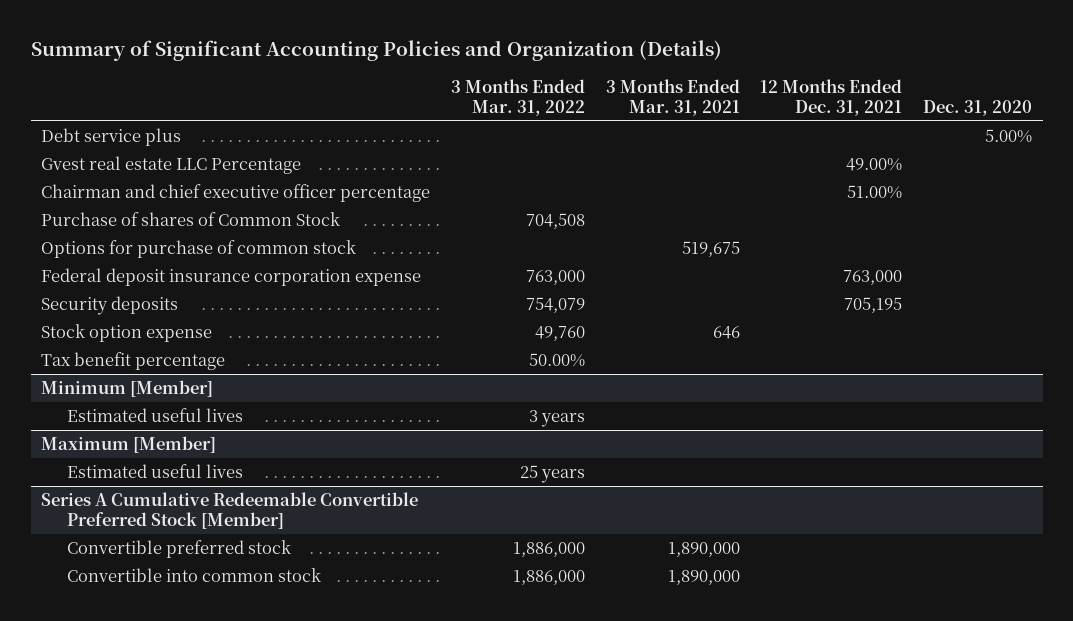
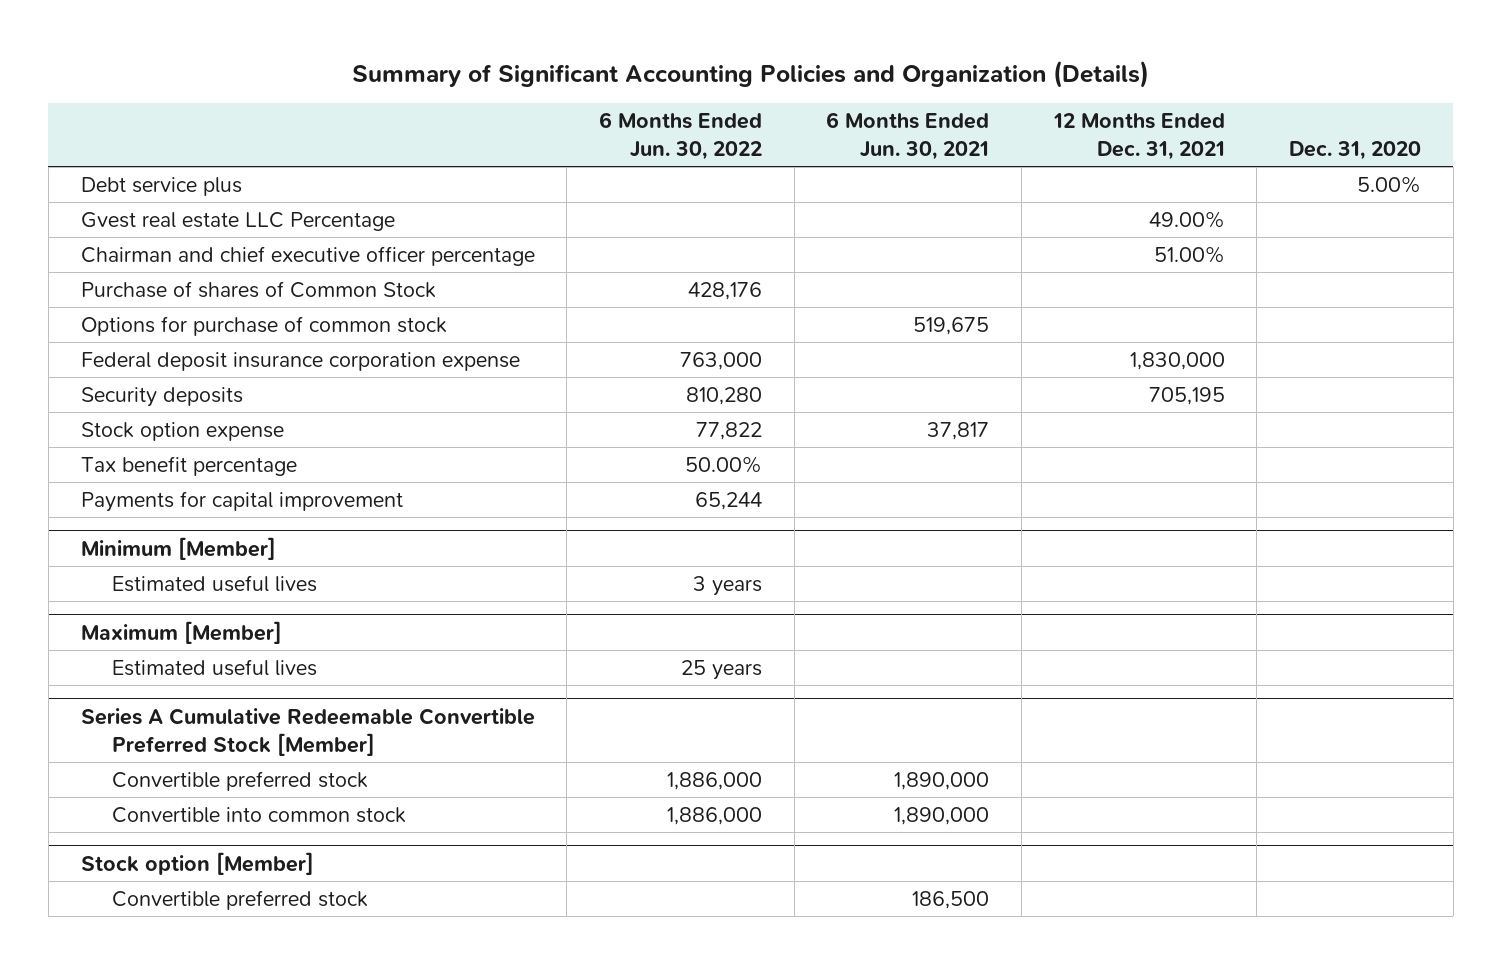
[450,78,585,116] 3 Months Ended Mar. 31, 2022 -> none
[605,78,740,116] 3 Months Ended Mar. 31, 2021 -> none
none -> [598,112,762,160] 6 Months Ended Jun. 30, 2022
none -> [826,112,990,160] 6 Months Ended Jun. 30, 2021
[843,270,903,286] 763,000 -> [1129,351,1225,370] 1,830,000
none -> [80,490,403,512] Payments for capital improvement
none -> [80,851,314,875] Stock option [Member]
none -> [111,889,368,910] Convertible preferred stock

